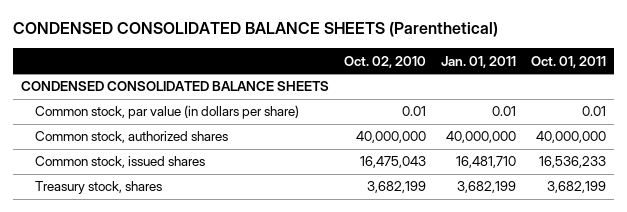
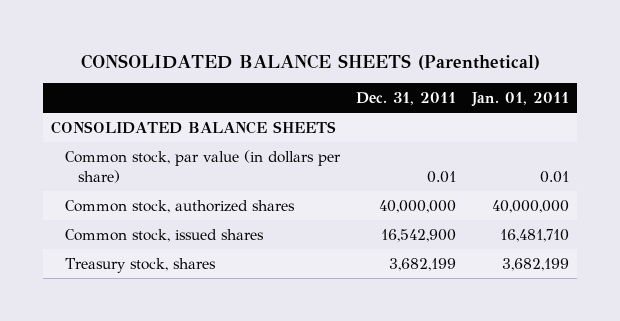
[13,22,499,38] CONDENSED CONSOLIDATED BALANCE SHEETS (Parenthetical) -> [81,53,541,70] CONSOLIDATED BALANCE SHEETS (Parenthetical)
[343,55,426,68] Oct. 02, 2010 -> none
[531,55,607,68] Oct. 01, 2011 -> none
none -> [355,92,456,106] Dec. 31, 2011
[20,81,329,92] CONDENSED CONSOLIDATED BALANCE SHEETS -> [51,120,337,134] CONSOLIDATED BALANCE SHEETS

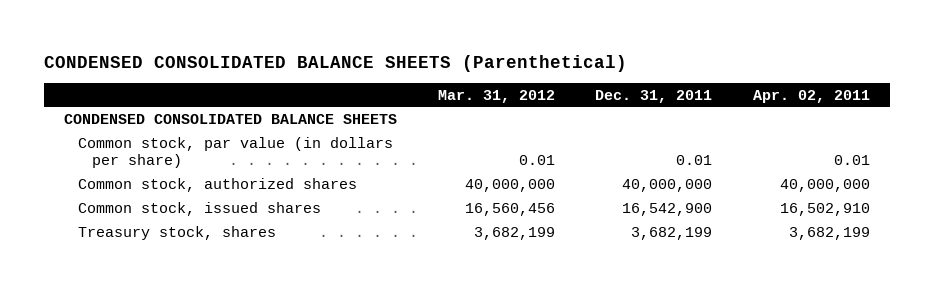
[81,53,541,70] CONSOLIDATED BALANCE SHEETS (Parenthetical) -> [44,54,628,72] CONDENSED CONSOLIDATED BALANCE SHEETS (Parenthetical)
[470,92,569,108] Jan. 01, 2011 -> none
none -> [437,89,555,103] Mar. 31, 2012
none -> [752,89,870,103] Apr. 02, 2011
[51,120,337,134] CONSOLIDATED BALANCE SHEETS -> [64,113,398,124] CONDENSED CONSOLIDATED BALANCE SHEETS

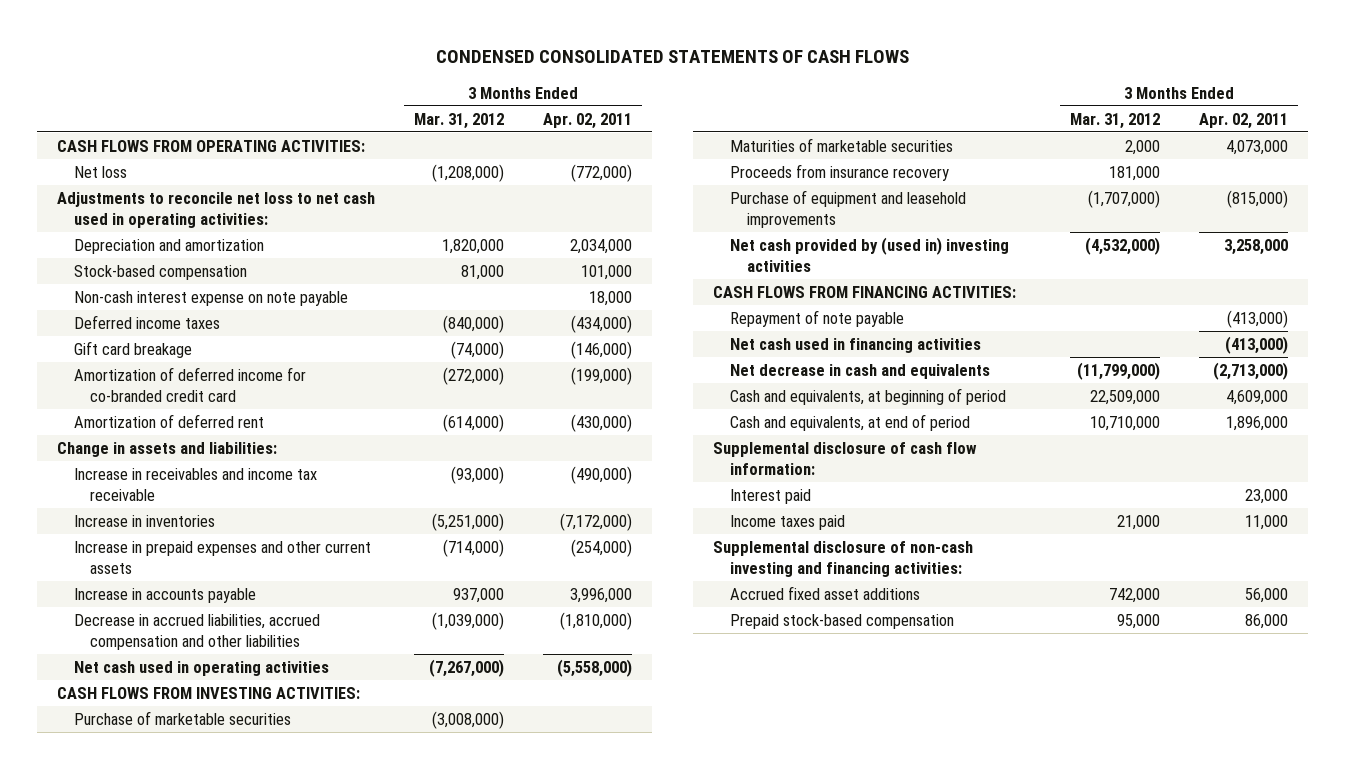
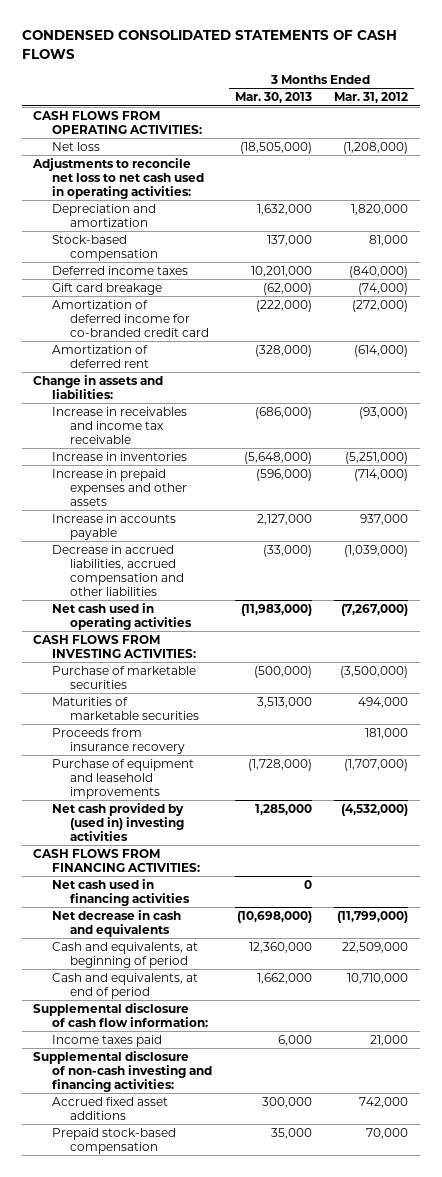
[543,112,633,129] Apr. 02, 2011 -> none
none -> [234,92,312,104] Mar. 30, 2013
[73,290,348,306] Non-cash interest expense on note payable -> none
[73,540,371,574] Increase in prepaid expenses and other current assets -> [51,468,188,506] Increase in prepaid expenses and other assets
[431,710,504,729] (3,008,000) -> [340,665,409,678] (3,500,000)
[1125,139,1161,155] 2,000 -> [358,696,409,708] 494,000
[729,309,904,327] Repayment of note payable -> none
[729,488,811,504] Interest paid -> none
[1117,613,1161,629] 95,000 -> [366,1127,409,1139] 70,000

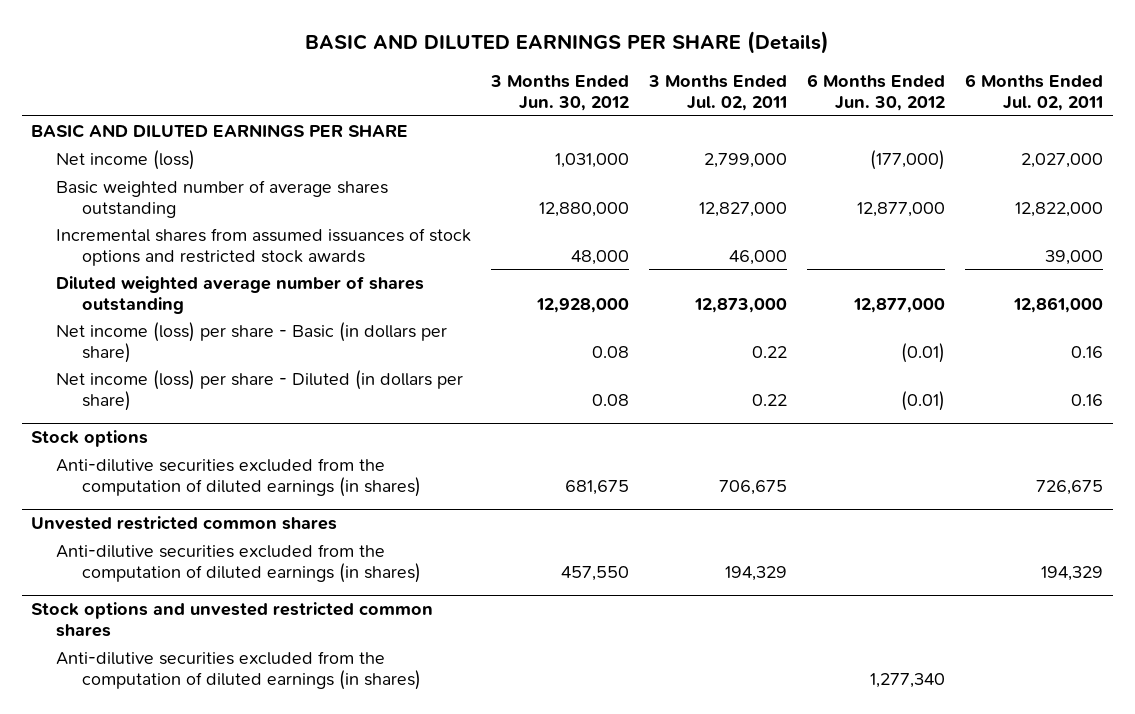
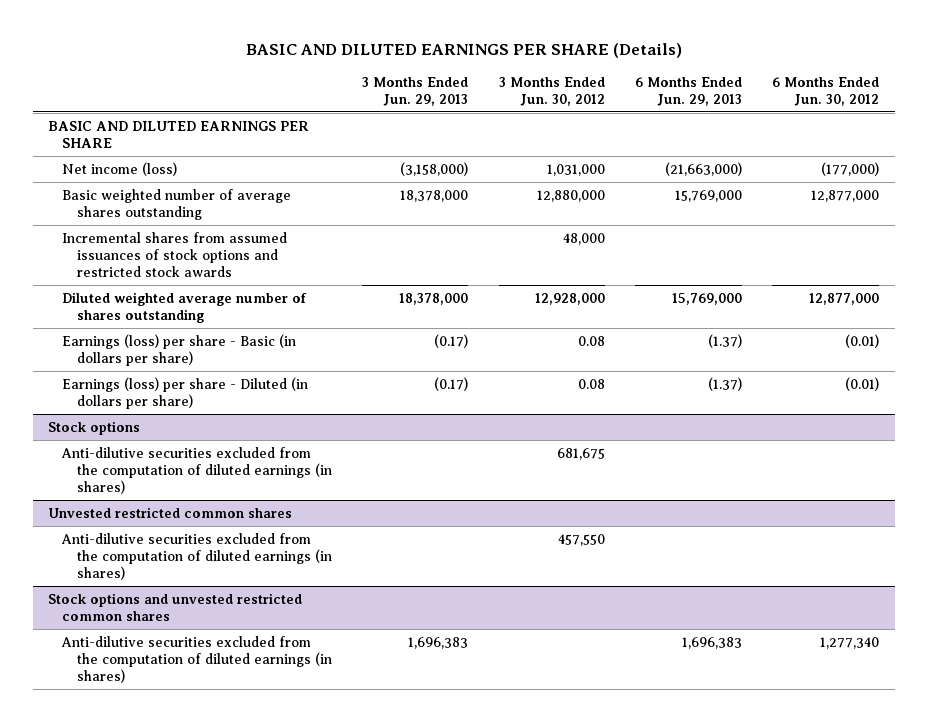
[648,75,788,112] 3 Months Ended Jul. 02, 2011 -> none
[965,74,1104,112] 6 Months Ended Jul. 02, 2011 -> none
none -> [362,76,469,106] 3 Months Ended Jun. 29, 2013
none -> [634,76,742,106] 6 Months Ended Jun. 29, 2013
[56,321,448,363] Net income (loss) per share - Basic (in dollars per share) -> [62,333,297,366] Earnings (loss) per share - Basic (in dollars per share)
[56,369,464,411] Net income (loss) per share - Diluted (in dollars per share) -> [62,376,309,409] Earnings (loss) per share - Diluted (in dollars per share)

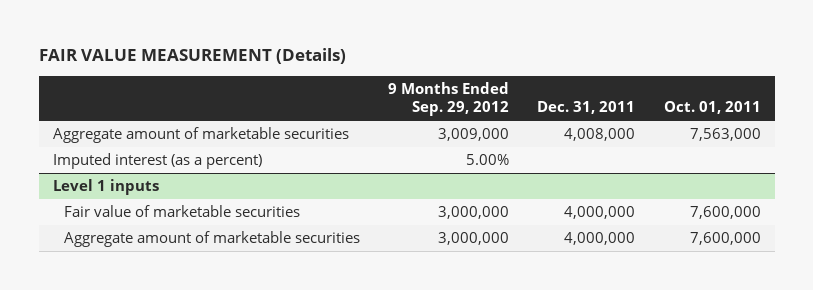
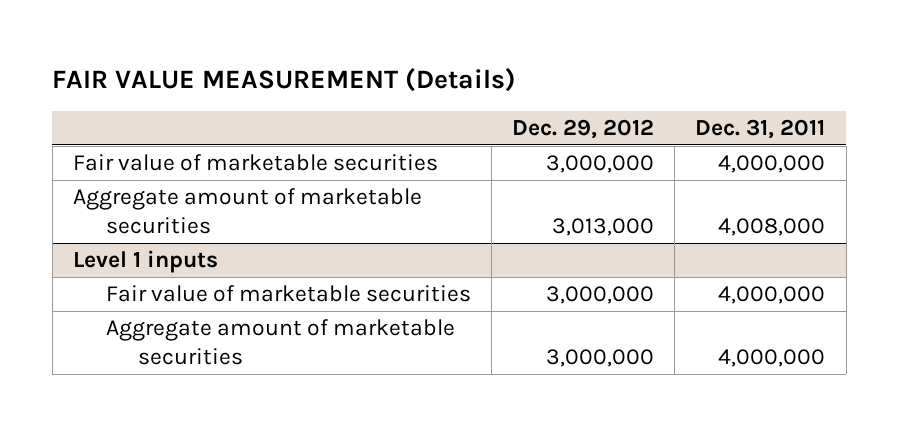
[388,81,510,117] 9 Months Ended Sep. 29, 2012 -> none
[663,101,761,115] Oct. 01, 2011 -> none
none -> [512,118,655,139] Dec. 29, 2012
none -> [72,154,438,172] Fair value of marketable securities
[52,153,262,170] Imputed interest (as a percent) -> none

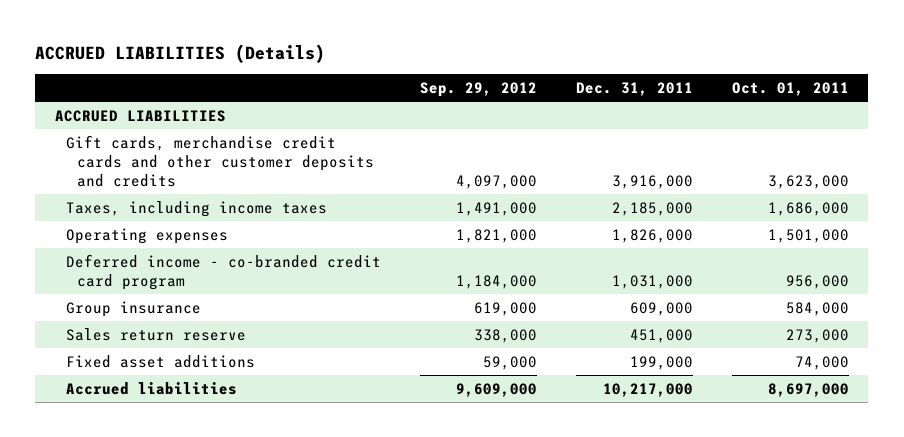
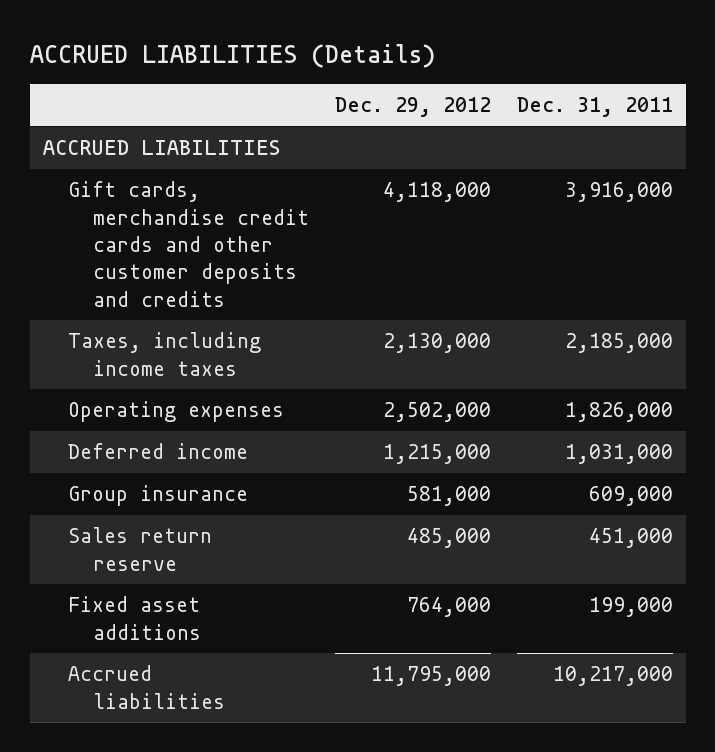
[419,81,537,97] Sep. 29, 2012 -> none
[731,81,849,96] Oct. 01, 2011 -> none
none -> [334,97,491,118] Dec. 29, 2012
[65,253,381,290] Deferred income - co-branded credit card program -> [67,443,248,460] Deferred income

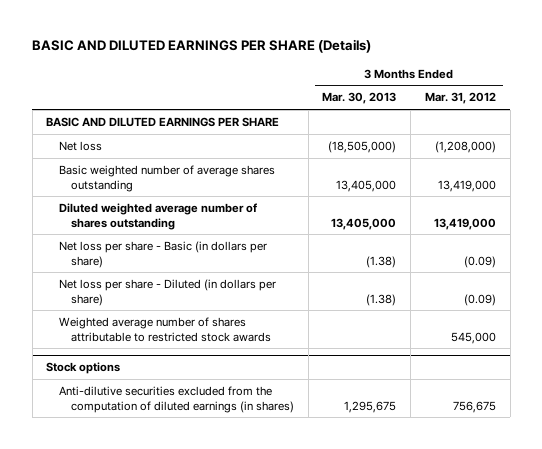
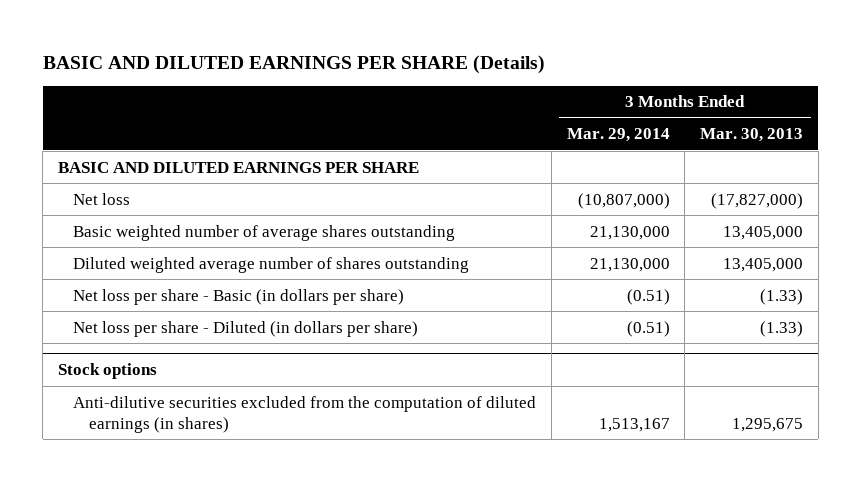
[424,92,496,105] Mar. 31, 2012 -> none
none -> [566,128,670,143] Mar. 29, 2014
[328,140,397,153] (18,505,000) -> [710,192,803,209] (17,827,000)
[58,316,271,342] Weighted average number of shares attributable to restricted stock awards -> none
[366,255,397,268] (1.38) -> [759,288,803,305] (1.33)
[366,293,397,306] (1.38) -> [759,320,803,337] (1.33)

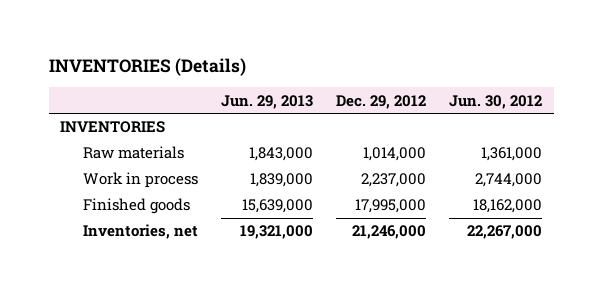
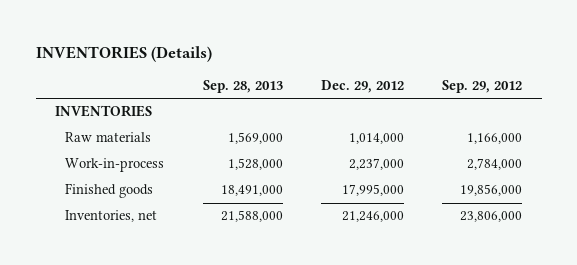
[220,94,313,109] Jun. 29, 2013 -> none
[449,94,543,109] Jun. 30, 2012 -> none
none -> [202,80,283,94] Sep. 28, 2013
none -> [442,80,523,94] Sep. 29, 2012
[82,172,198,189] Work in process -> [65,158,165,173] Work-in-process

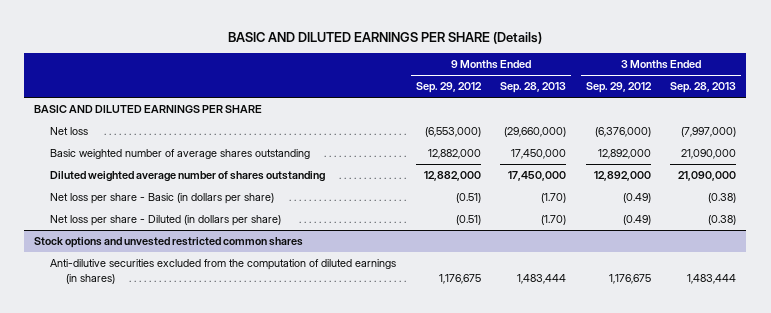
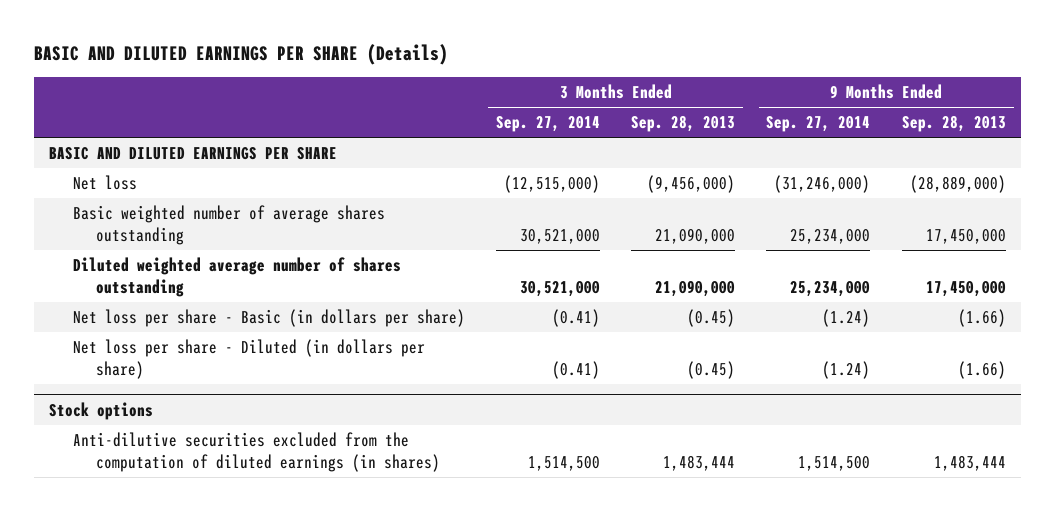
[415,82,482,94] Sep. 29, 2012 -> none
[585,82,652,94] Sep. 29, 2012 -> none
none -> [495,116,600,133] Sep. 27, 2014
none -> [766,116,871,133] Sep. 27, 2014
[504,127,567,138] (29,660,000) -> [909,174,1006,193] (28,889,000)
[681,127,737,138] (7,997,000) -> [647,174,736,193] (9,456,000)
[34,237,304,249] Stock options and unvested restricted common shares -> none
[541,193,567,204] (1.70) -> [957,308,1006,327] (1.66)
[708,193,737,204] (0.38) -> [687,308,736,327] (0.45)
[541,215,567,226] (1.70) -> [957,360,1006,379] (1.66)
[708,215,737,226] (0.38) -> [687,360,736,379] (0.45)
none -> [49,401,154,420] Stock options

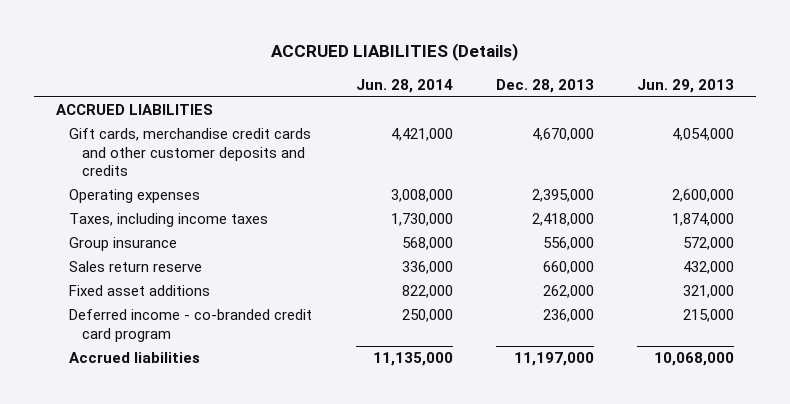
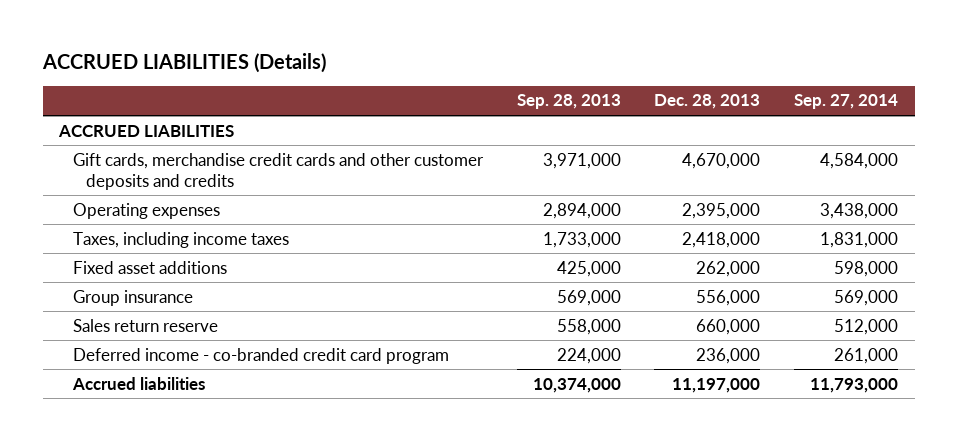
[355,78,453,93] Jun. 28, 2014 -> none
[637,78,735,93] Jun. 29, 2013 -> none
none -> [516,94,621,110] Sep. 28, 2013
none -> [793,94,898,110] Sep. 27, 2014
[69,285,211,297] Fixed asset additions -> [72,260,227,274] Fixed asset additions

